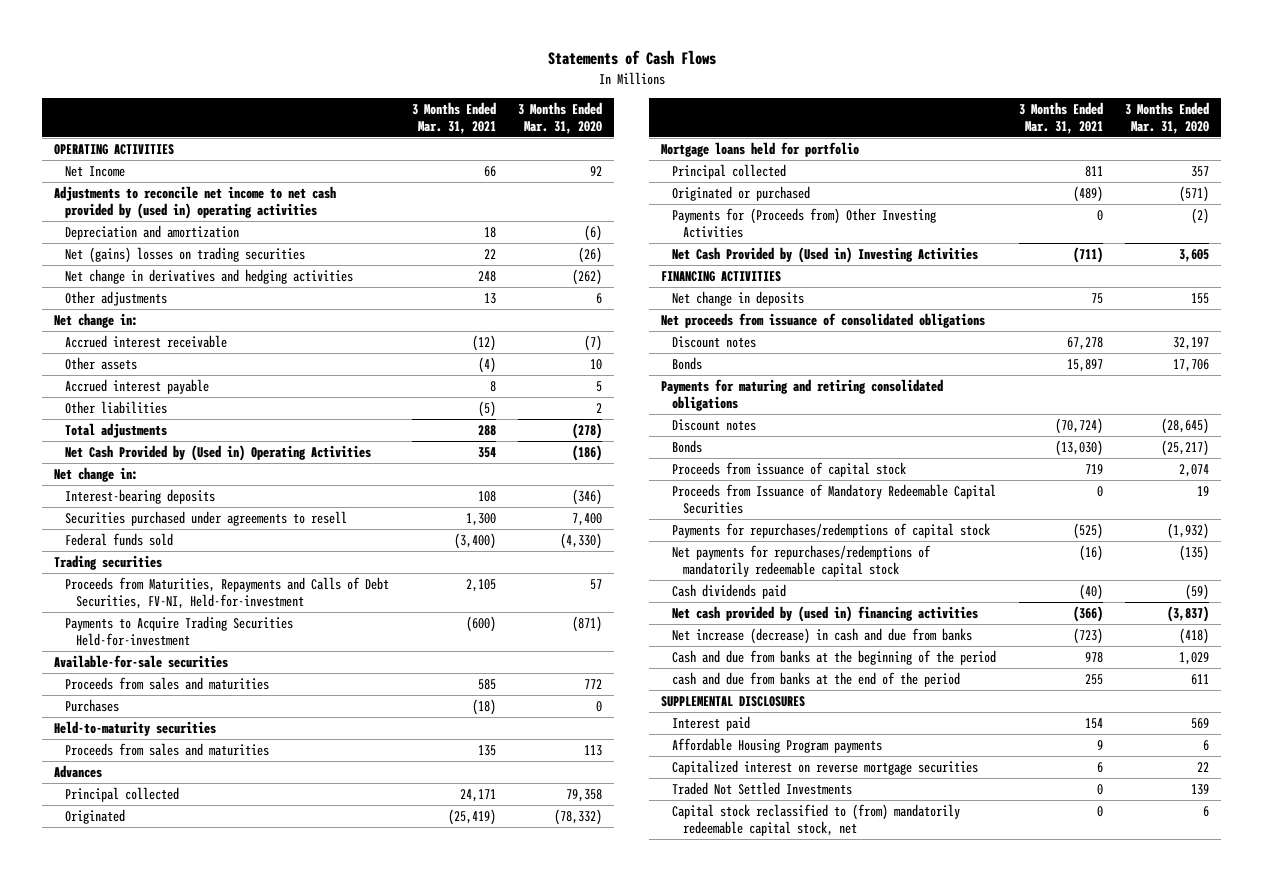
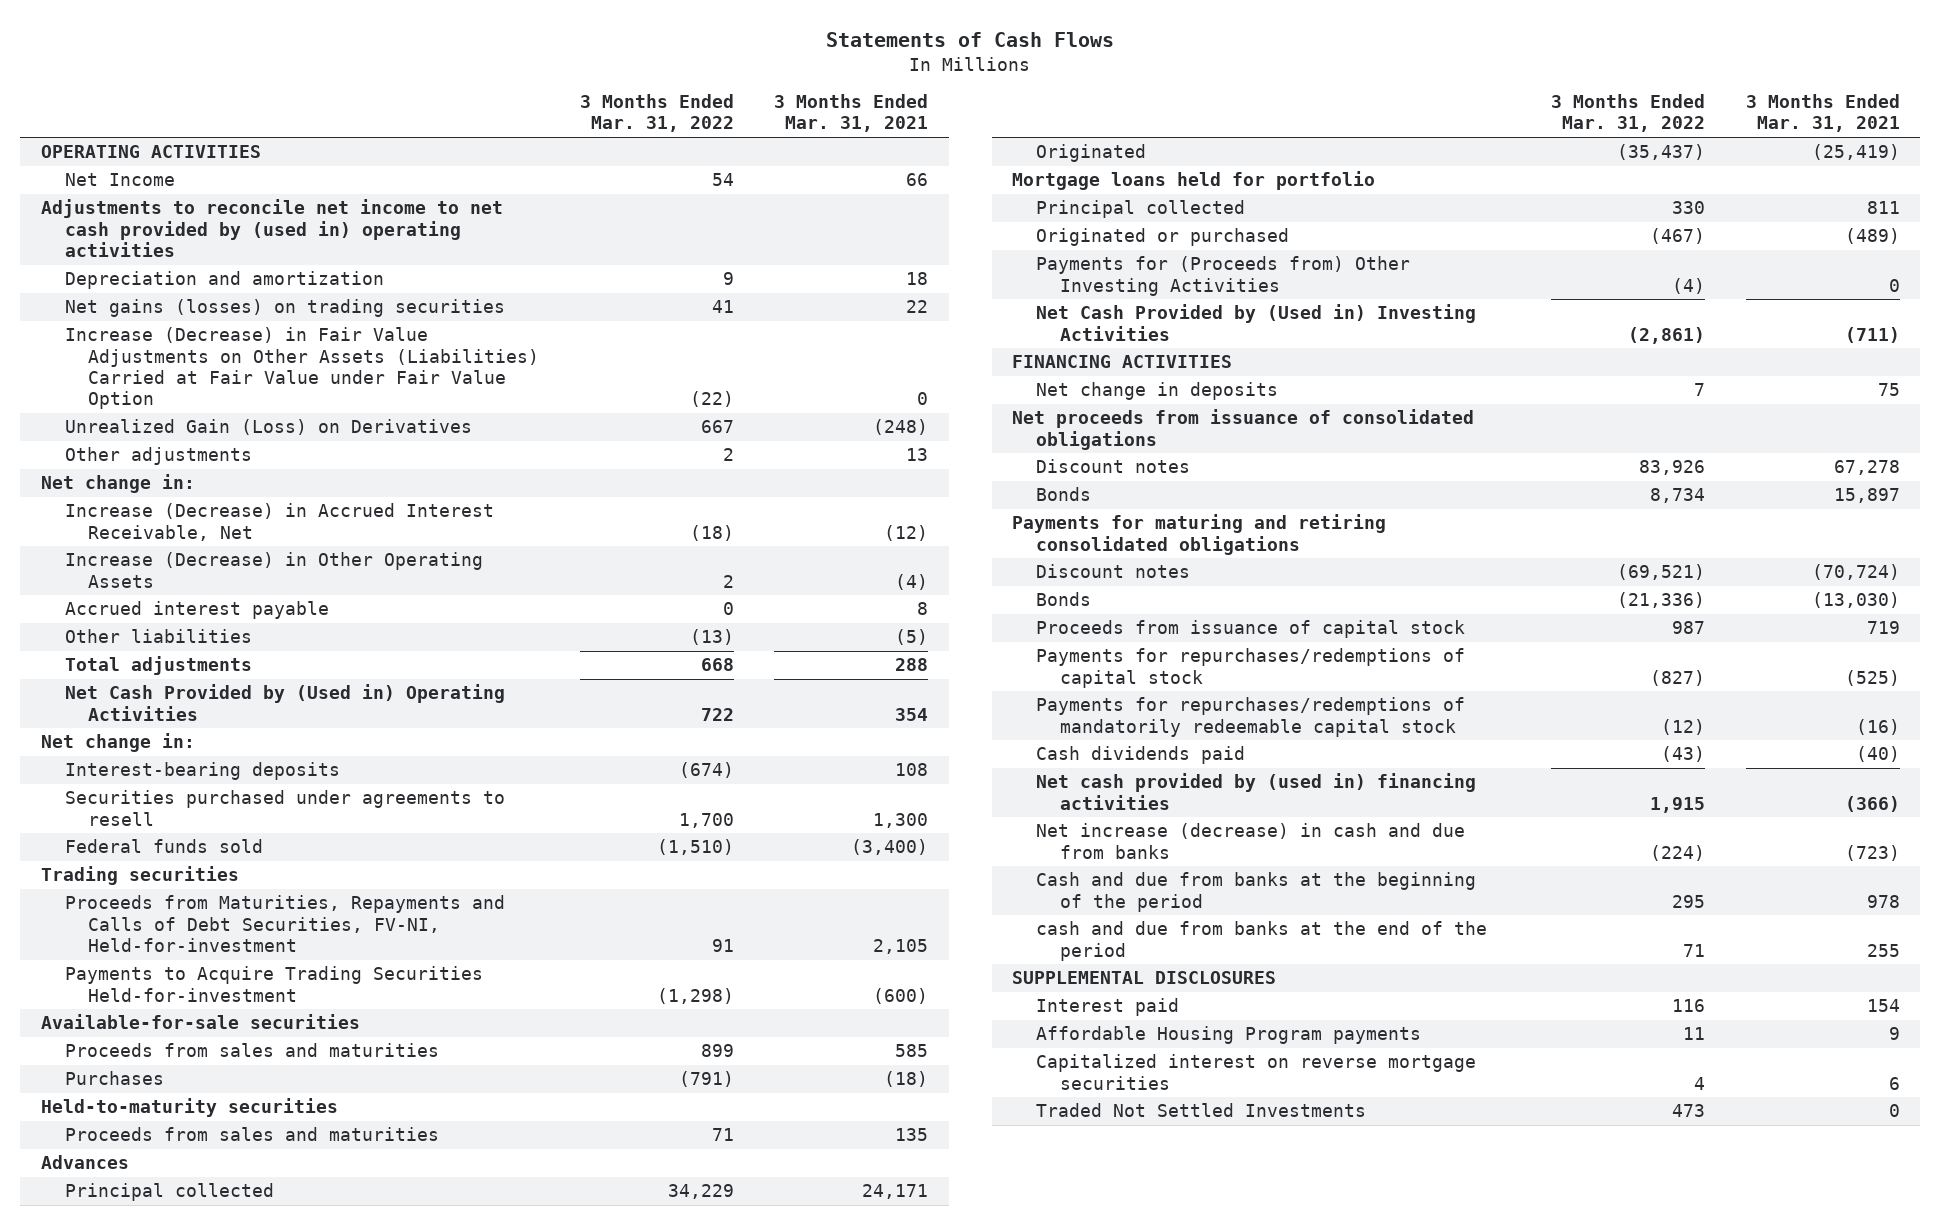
[518,101,603,134] 3 Months Ended Mar. 31, 2020 -> none
none -> [579,94,734,133] 3 Months Ended Mar. 31, 2022
[65,269,354,285] Net change in derivatives and hedging activities -> none
[65,247,306,264] Net (gains) losses on trading securities -> [64,299,505,318] Net gains (losses) on trading securities
none -> [64,327,540,410] Increase (Decrease) in Fair Value Adjustments on Other Assets (Liabilities) Carried at Fair Value under Fair Value Option
none -> [64,419,472,436] Unrealized Gain (Loss) on Derivatives
[65,335,228,349] Accrued interest receivable -> [64,503,494,541] Increase (Decrease) in Accrued Interest Receivable, Net
[65,357,138,371] Other assets -> [64,552,483,588] Increase (Decrease) in Other Operating Assets
[671,484,996,514] Proceeds from Issuance of Mandatory Redeemable Capital Securities -> none
[671,545,931,577] Net payments for repurchases/redemptions of mandatorily redeemable capital stock -> [1036,697,1466,737] Payments for repurchases/redemptions of mandatorily redeemable capital stock
[671,804,960,836] Capital stock reclassified to (from) mandatorily redeemable capital stock, net -> none

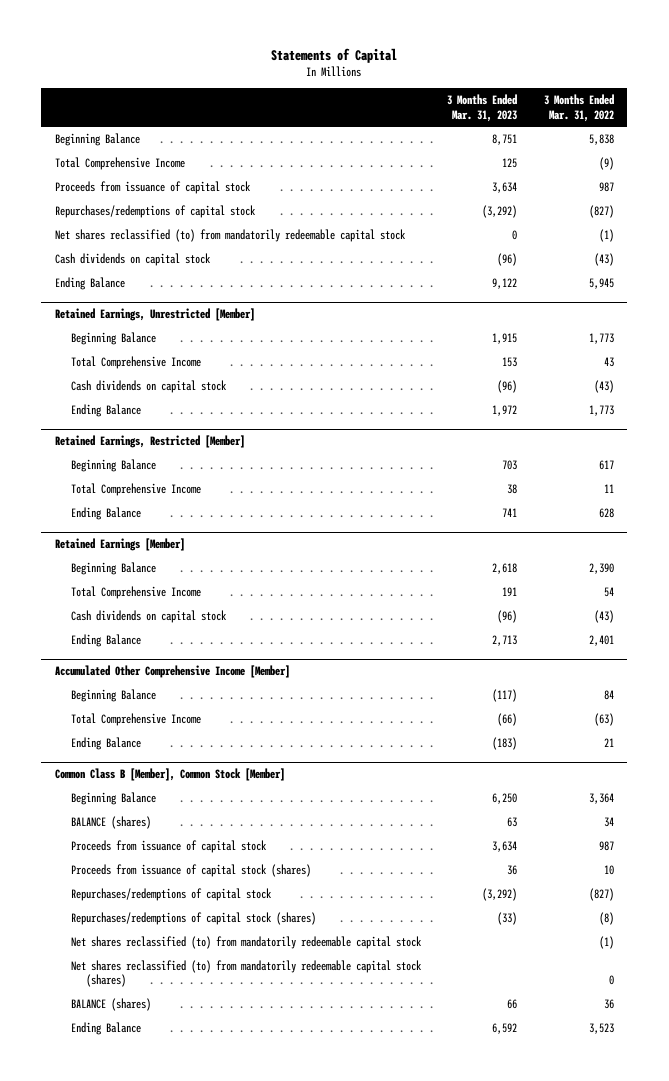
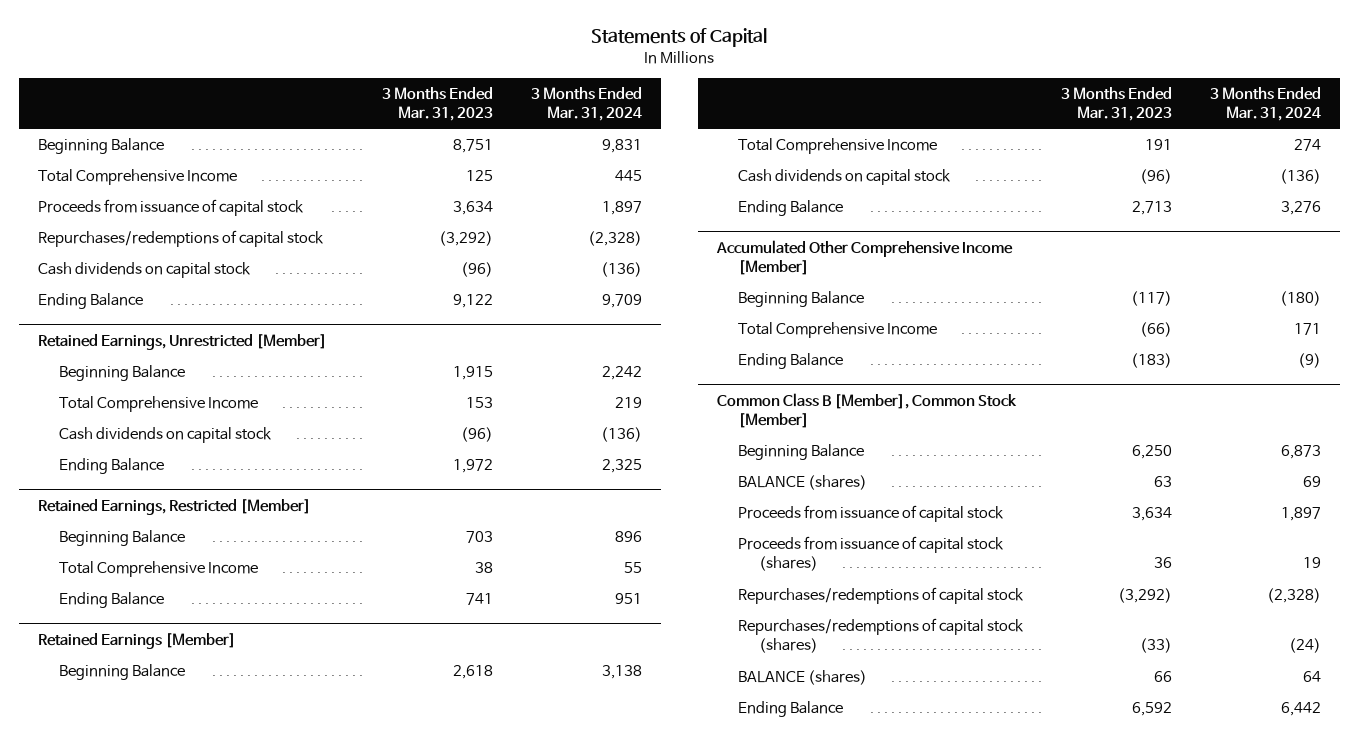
[543,94,614,122] 3 Months Ended Mar. 31, 2022 -> none
none -> [530,86,642,122] 3 Months Ended Mar. 31, 2024
[54,228,406,242] Net shares reclassified (to) from mandatorily redeemable capital stock -> none
[70,935,422,949] Net shares reclassified (to) from mandatorily redeemable capital stock -> none
[70,959,422,988] Net shares reclassified (to) from mandatorily redeemable capital stock (shares) -> none

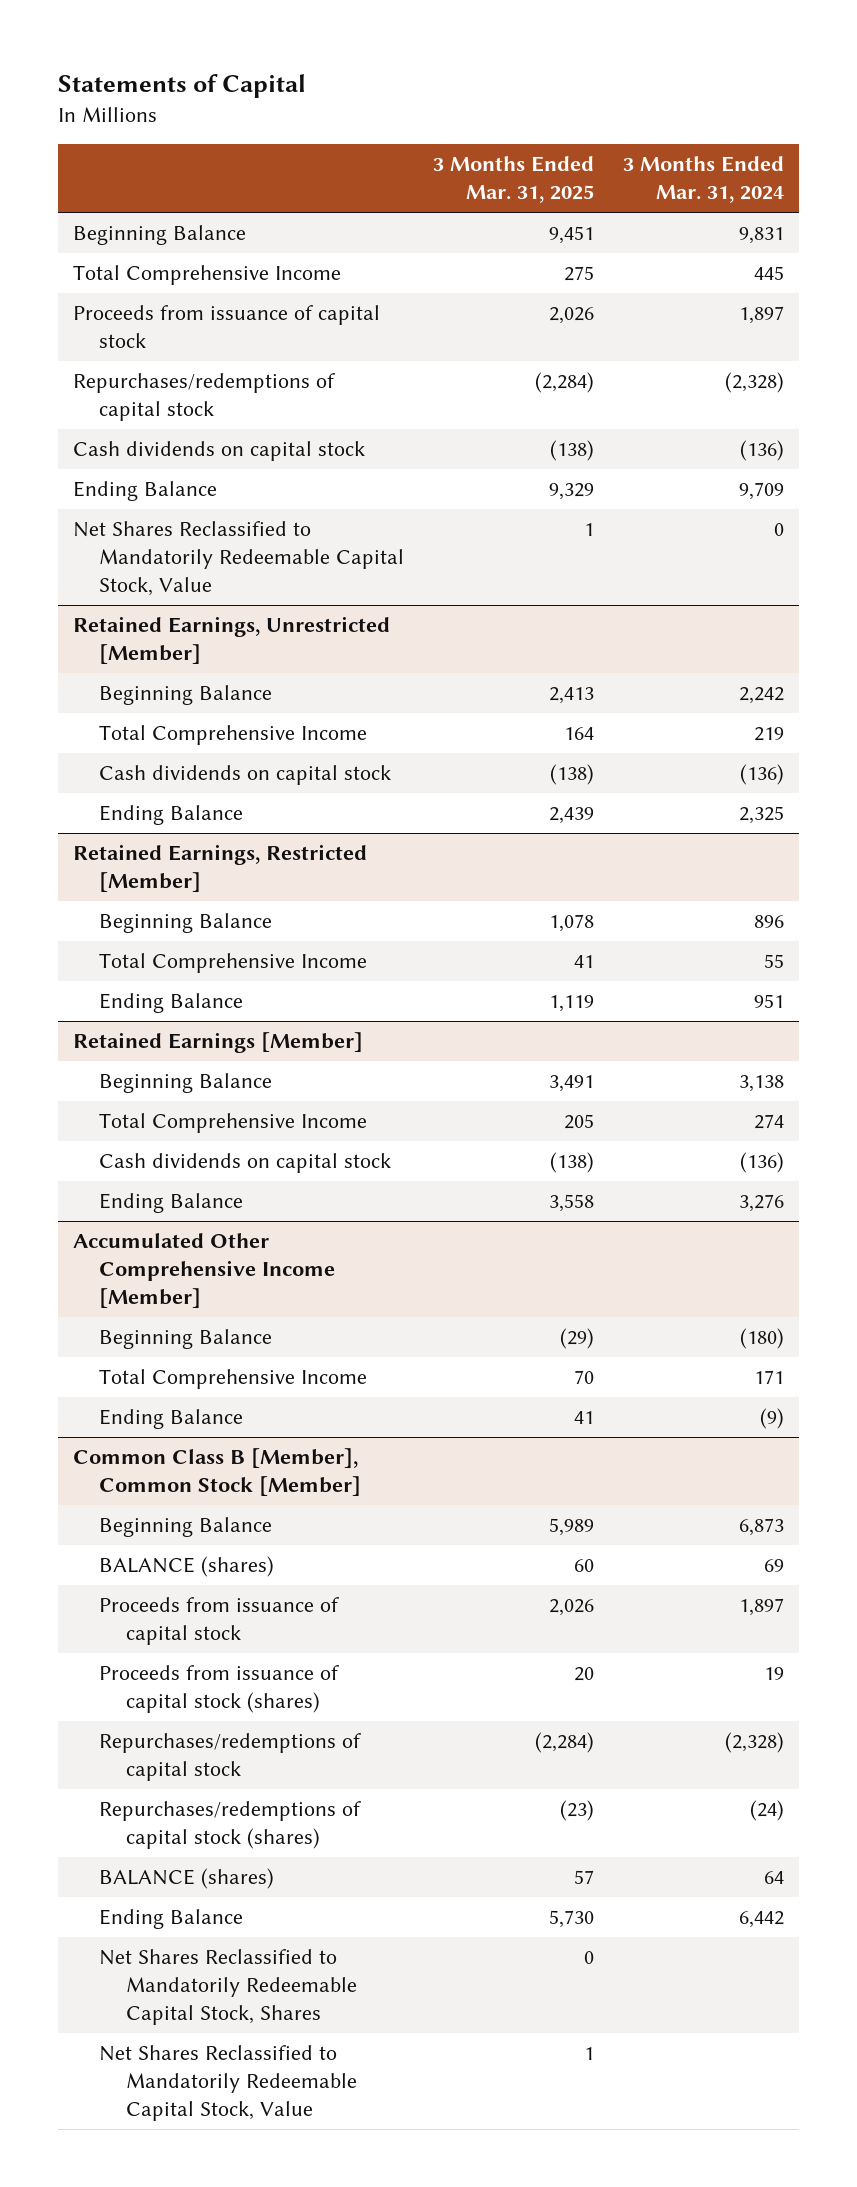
[381,86,493,122] 3 Months Ended Mar. 31, 2023 -> none
none -> [433,156,595,204] 3 Months Ended Mar. 31, 2025
none -> [72,521,405,597] Net Shares Reclassified to Mandatorily Redeemable Capital Stock, Value
none -> [99,1949,357,2026] Net Shares Reclassified to Mandatorily Redeemable Capital Stock, Shares
none -> [99,2045,357,2122] Net Shares Reclassified to Mandatorily Redeemable Capital Stock, Value

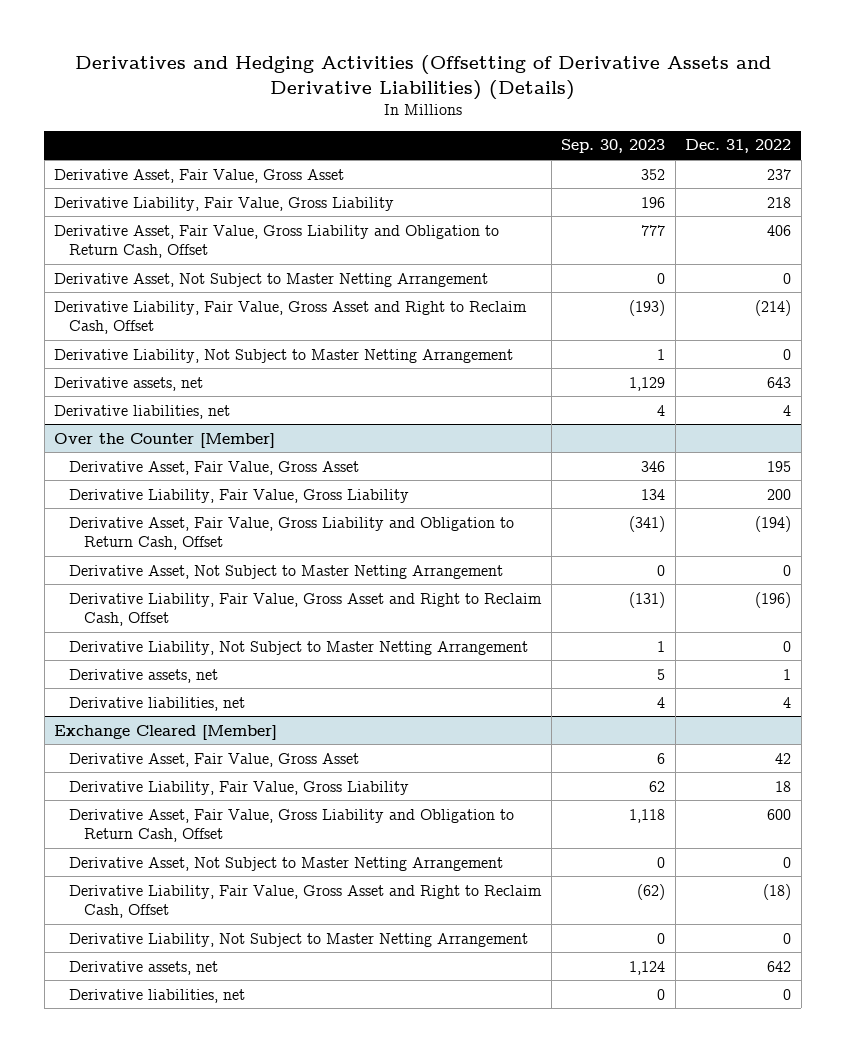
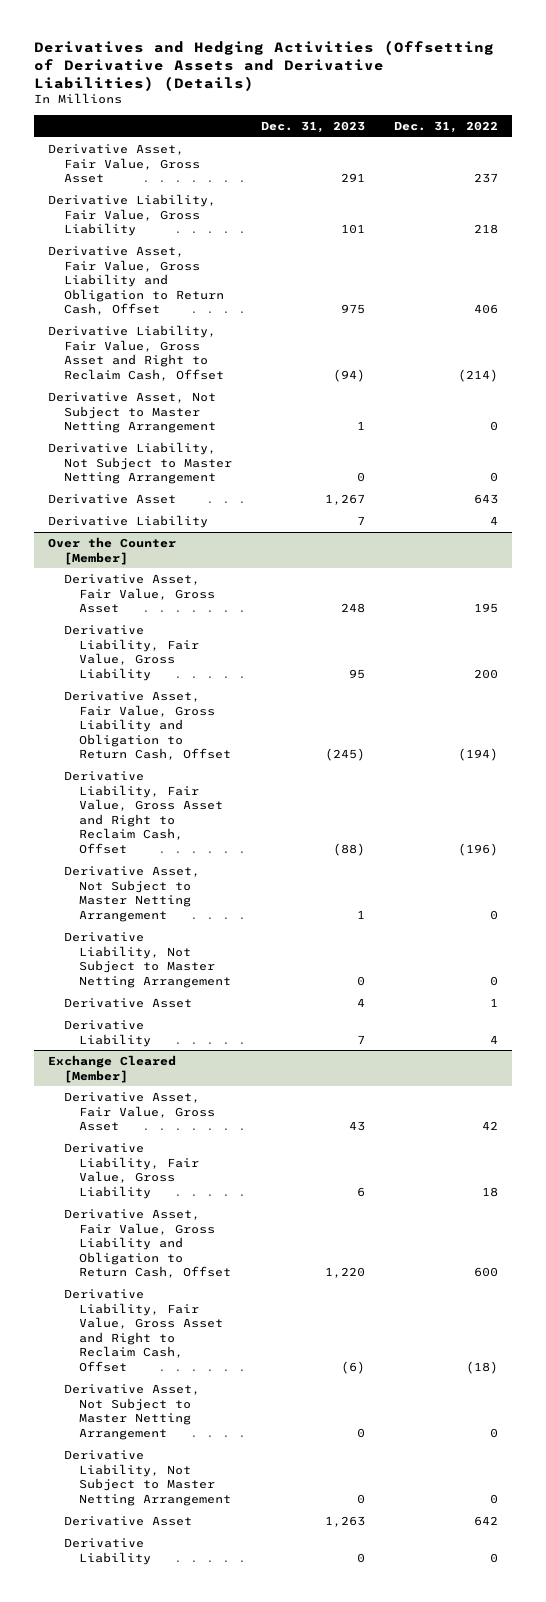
[561,139,666,154] Sep. 30, 2023 -> none
none -> [260,120,365,133] Dec. 31, 2023
[54,272,489,287] Derivative Asset, Not Subject to Master Netting Arrangement -> [48,391,217,434] Derivative Asset, Not Subject to Master Netting Arrangement
[54,376,204,391] Derivative assets, net -> [48,493,177,504] Derivative Asset
[54,404,231,419] Derivative liabilities, net -> [48,514,209,528] Derivative Liability
[68,564,503,579] Derivative Asset, Not Subject to Master Netting Arrangement -> [63,865,200,922] Derivative Asset, Not Subject to Master Netting Arrangement
[68,668,218,683] Derivative assets, net -> [63,997,192,1008] Derivative Asset
[68,696,245,711] Derivative liabilities, net -> [63,1019,152,1047] Derivative Liability
[68,856,503,871] Derivative Asset, Not Subject to Master Netting Arrangement -> [63,1383,200,1440] Derivative Asset, Not Subject to Master Netting Arrangement
[68,960,218,975] Derivative assets, net -> [63,1515,192,1526] Derivative Asset
[68,988,245,1003] Derivative liabilities, net -> [63,1537,152,1565] Derivative Liability

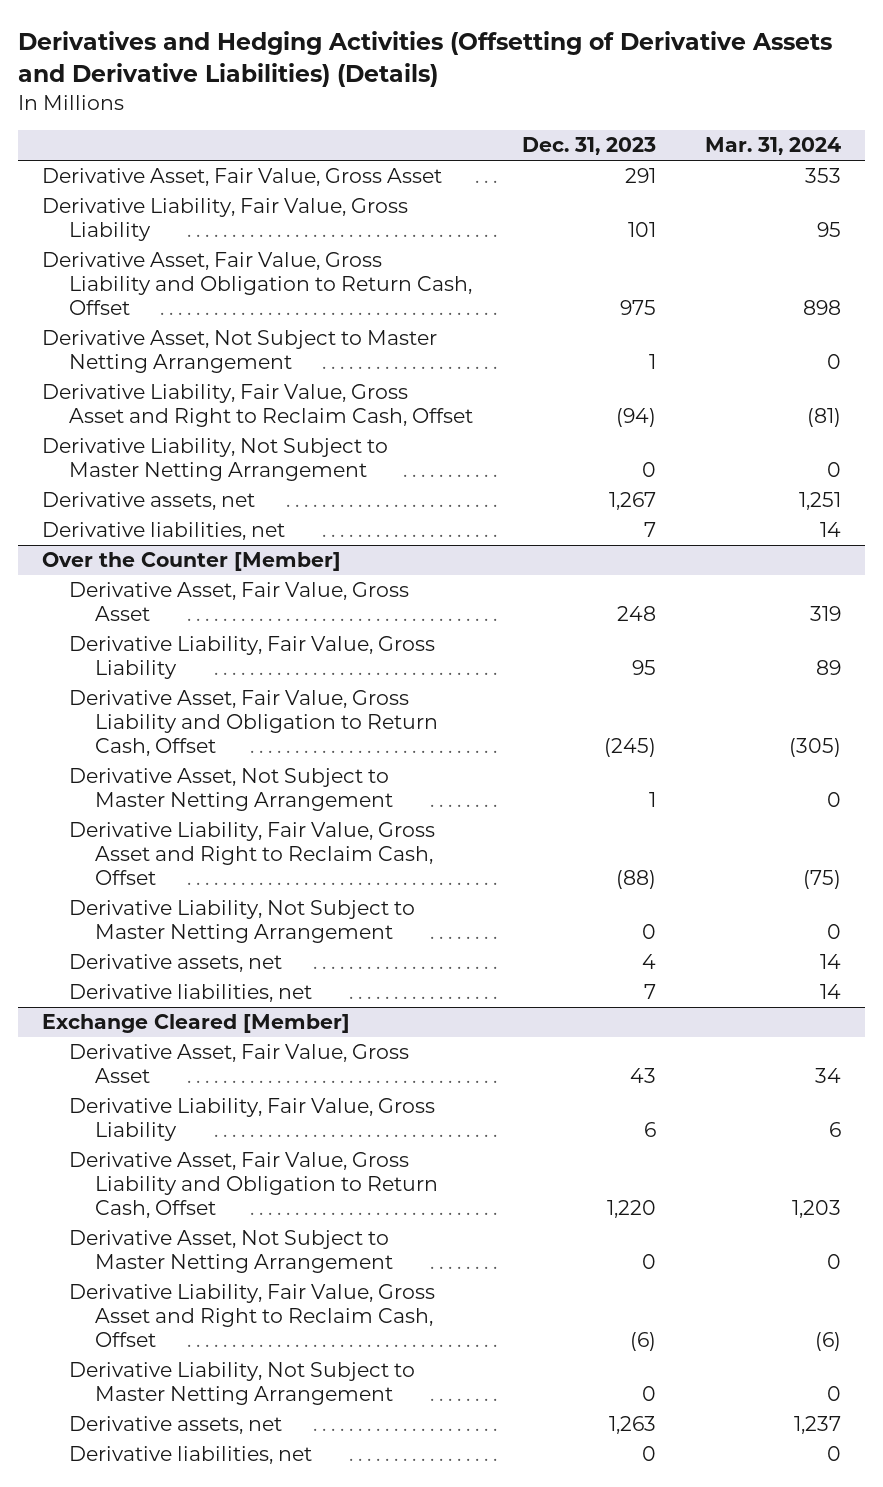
[393,120,498,133] Dec. 31, 2022 -> none
none -> [704,137,841,156] Mar. 31, 2024
[48,324,224,381] Derivative Liability, Fair Value, Gross Asset and Right to Reclaim Cash, Offset -> [42,384,473,428] Derivative Liability, Fair Value, Gross Asset and Right to Reclaim Cash, Offset
[48,493,177,504] Derivative Asset -> [42,492,256,511] Derivative assets, net
[48,514,209,528] Derivative Liability -> [42,522,286,541] Derivative liabilities, net
[63,770,224,854] Derivative Liability, Fair Value, Gross Asset and Right to Reclaim Cash, Offset -> [68,822,435,886] Derivative Liability, Fair Value, Gross Asset and Right to Reclaim Cash, Offset
[63,997,192,1008] Derivative Asset -> [68,954,282,973] Derivative assets, net
[63,1019,152,1047] Derivative Liability -> [68,984,312,1003] Derivative liabilities, net
[63,1288,224,1372] Derivative Liability, Fair Value, Gross Asset and Right to Reclaim Cash, Offset -> [68,1284,435,1348] Derivative Liability, Fair Value, Gross Asset and Right to Reclaim Cash, Offset
[63,1515,192,1526] Derivative Asset -> [68,1416,282,1435] Derivative assets, net
[63,1537,152,1565] Derivative Liability -> [68,1446,312,1465] Derivative liabilities, net

